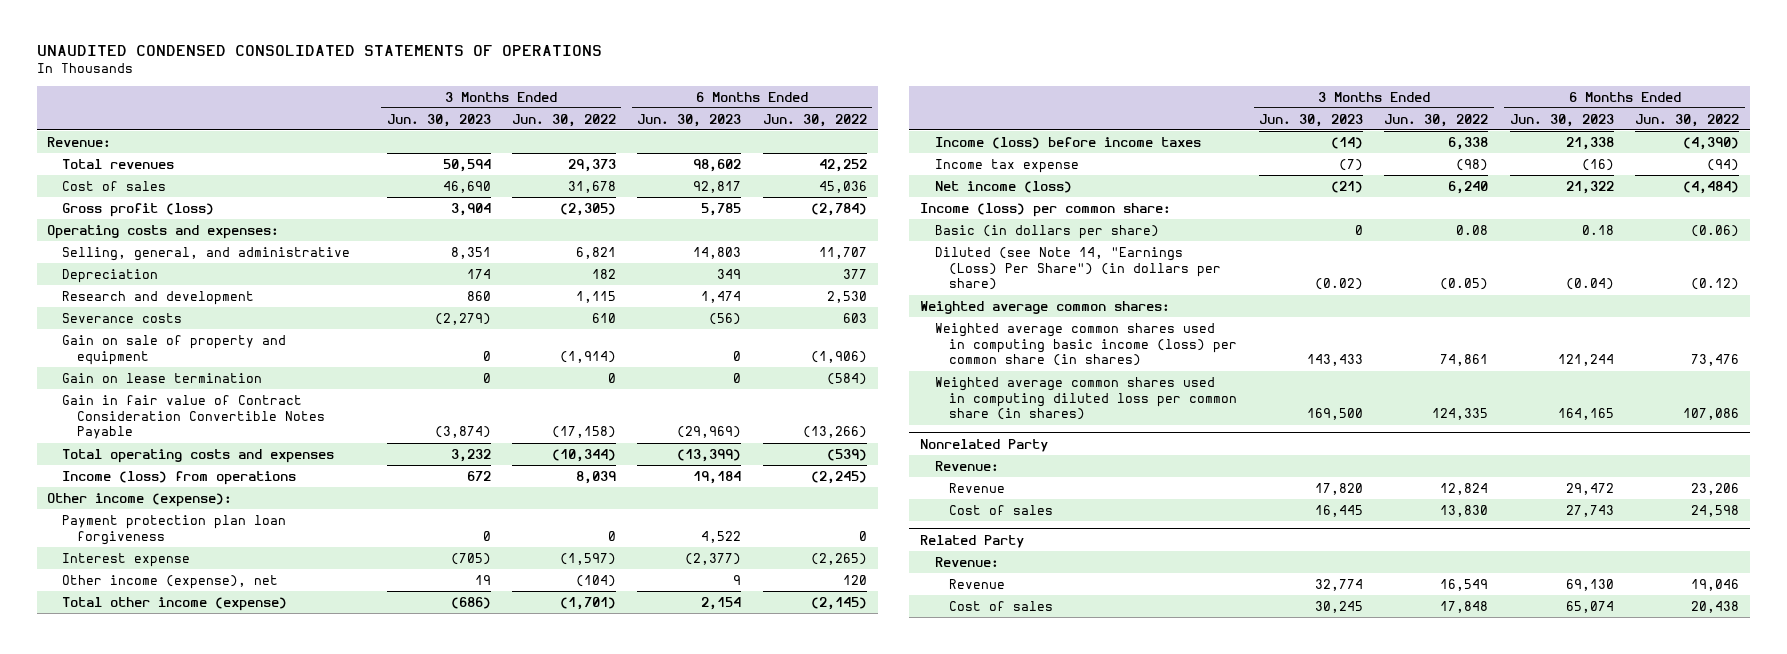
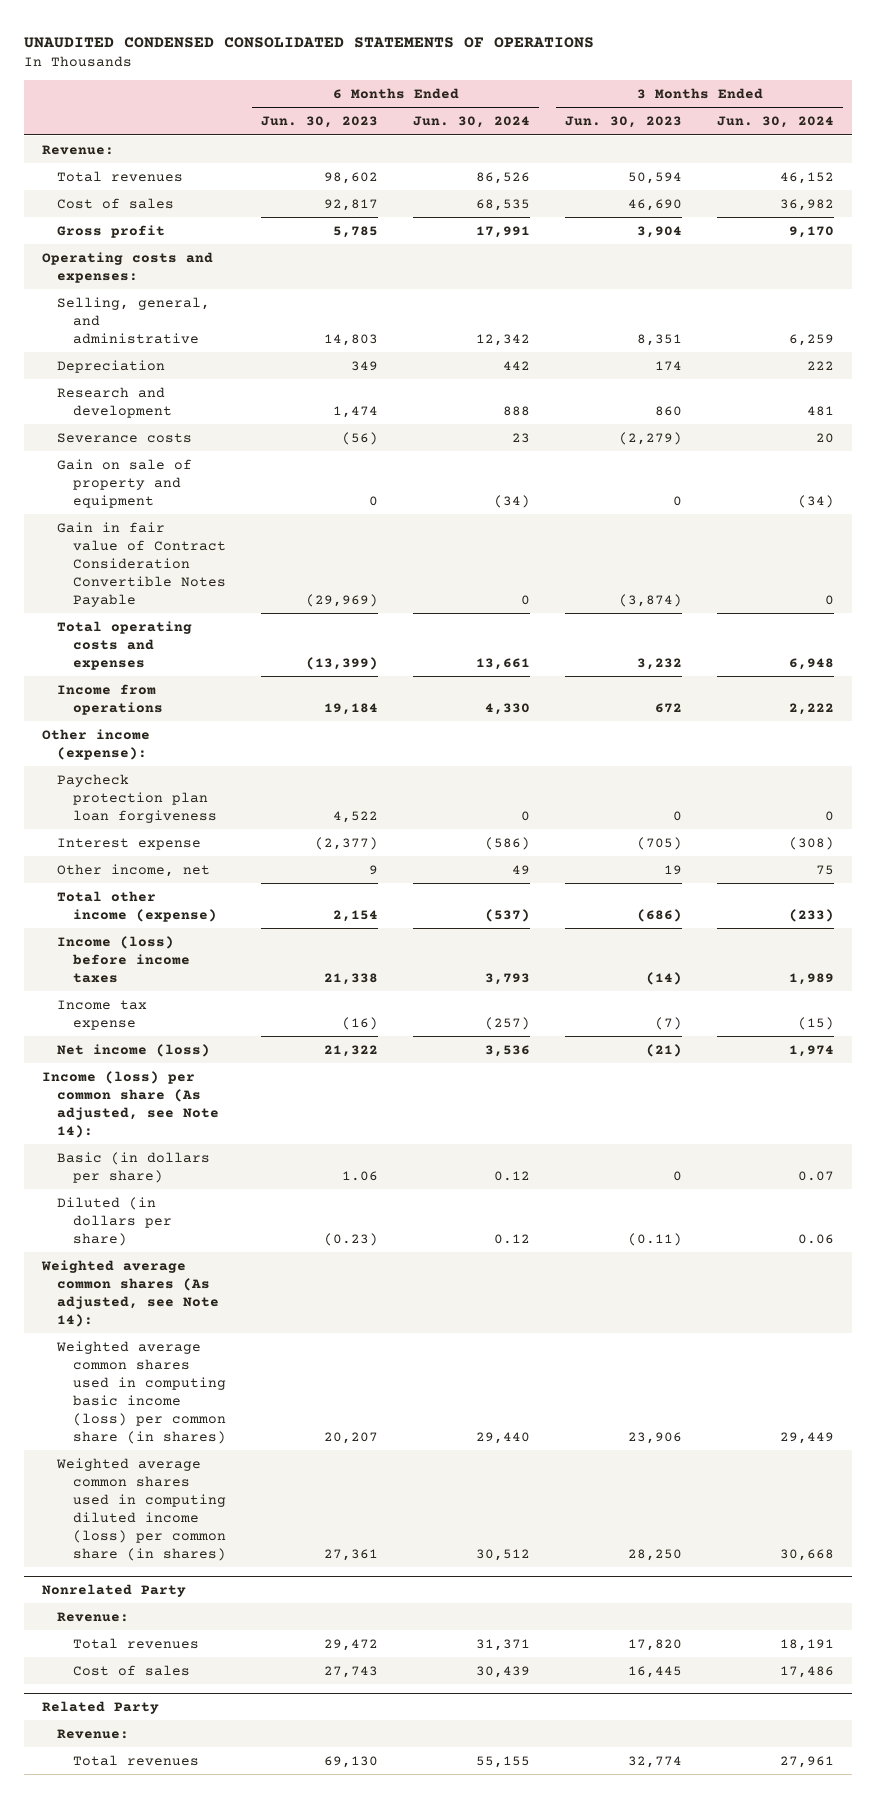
[512,113,617,127] Jun. 30, 2022 -> none
[762,113,867,127] Jun. 30, 2022 -> none
none -> [413,116,531,129] Jun. 30, 2024
none -> [717,116,835,129] Jun. 30, 2024
[62,202,215,217] Gross profit (loss) -> [57,224,166,238] Gross profit
[62,372,263,383] Gain on lease termination -> none
[62,470,297,485] Income (loss) from operations -> [57,683,164,715] Income from operations
[62,514,287,545] Payment protection plan loan forgiveness -> [57,773,218,823] Paycheck protection plan loan forgiveness
[62,574,279,589] Other income (expense), net -> [57,863,211,877] Other income, net
[919,202,1171,217] Income (loss) per common share: -> [41,1070,220,1138] Income (loss) per common share (As adjusted, see Note 14):
[1581,224,1614,235] 0.18 -> [342,1170,379,1181] 1.06
[934,246,1222,291] Diluted (see Note 14, "Earnings (Loss) Per Share") (in dollars per share) -> [57,1196,173,1246] Diluted (in dollars per share)
[1314,278,1363,291] (0.02) -> [628,1232,683,1246] (0.11)
[1565,278,1614,291] (0.04) -> [324,1232,379,1246] (0.23)
[919,300,1170,314] Weighted average common shares: -> [40,1259,220,1327] Weighted average common shares (As adjusted, see Note 14):
[1306,354,1363,367] 143,433 -> [628,1431,683,1444] 23,906
[1557,354,1614,367] 121,244 -> [324,1431,379,1444] 20,207
[934,376,1238,421] Weighted average common shares used in computing diluted loss per common share (in shares) -> [56,1457,227,1561] Weighted average common shares used in computing diluted income (loss) per common share (in shares)
[1306,408,1363,421] 169,500 -> [628,1548,683,1561] 28,250
[1557,408,1614,421] 164,165 -> [324,1548,379,1561] 27,361
[949,482,1006,493] Revenue -> [73,1637,200,1649] Total revenues
[949,600,1054,611] Cost of sales -> none
[949,578,1006,589] Revenue -> [73,1754,200,1766] Total revenues

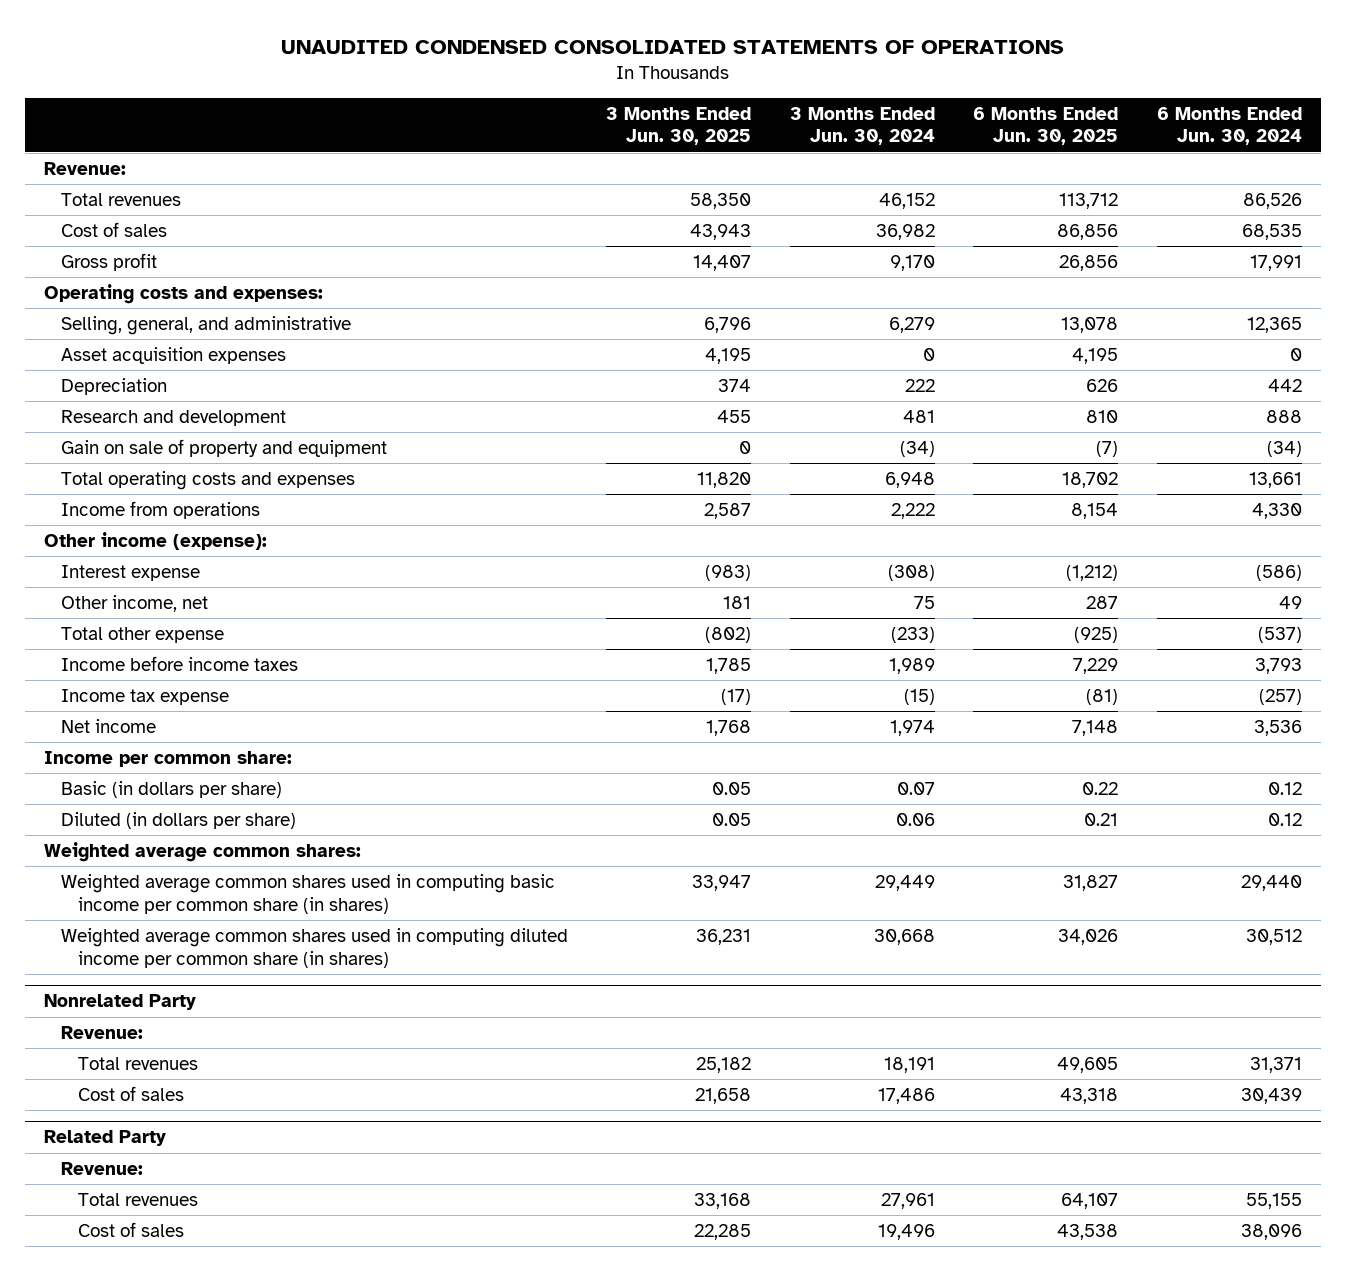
[261,116,379,129] Jun. 30, 2023 -> none
[565,116,683,129] Jun. 30, 2023 -> none
none -> [606,106,752,146] 3 Months Ended Jun. 30, 2025
none -> [973,106,1119,146] 6 Months Ended Jun. 30, 2025
[476,333,531,346] 12,342 -> [1246,316,1302,333] 12,365
[789,333,835,346] 6,259 -> [888,316,935,333] 6,279
none -> [60,346,286,364] Asset acquisition expenses
[57,432,193,443] Severance costs -> none
[57,521,227,607] Gain in fair value of Contract Consideration Convertible Notes Payable -> none
[57,773,218,823] Paycheck protection plan loan forgiveness -> none
[57,890,218,922] Total other income (expense) -> [60,626,224,643] Total other expense
[57,935,191,983] Income (loss) before income taxes -> [60,655,298,671] Income before income taxes
[57,1043,211,1057] Net income (loss) -> [60,718,156,733] Net income
[41,1070,220,1138] Income (loss) per common share (As adjusted, see Note 14): -> [44,750,293,767] Income per common share:
[40,1259,220,1327] Weighted average common shares (As adjusted, see Note 14): -> [44,841,362,862] Weighted average common shares:
[56,1340,227,1444] Weighted average common shares used in computing basic income (loss) per common share (in shares) -> [60,873,555,914] Weighted average common shares used in computing basic income per common share (in shares)
[56,1457,227,1561] Weighted average common shares used in computing diluted income (loss) per common share (in shares) -> [60,927,568,968] Weighted average common shares used in computing diluted income per common share (in shares)
none -> [77,1221,184,1237] Cost of sales

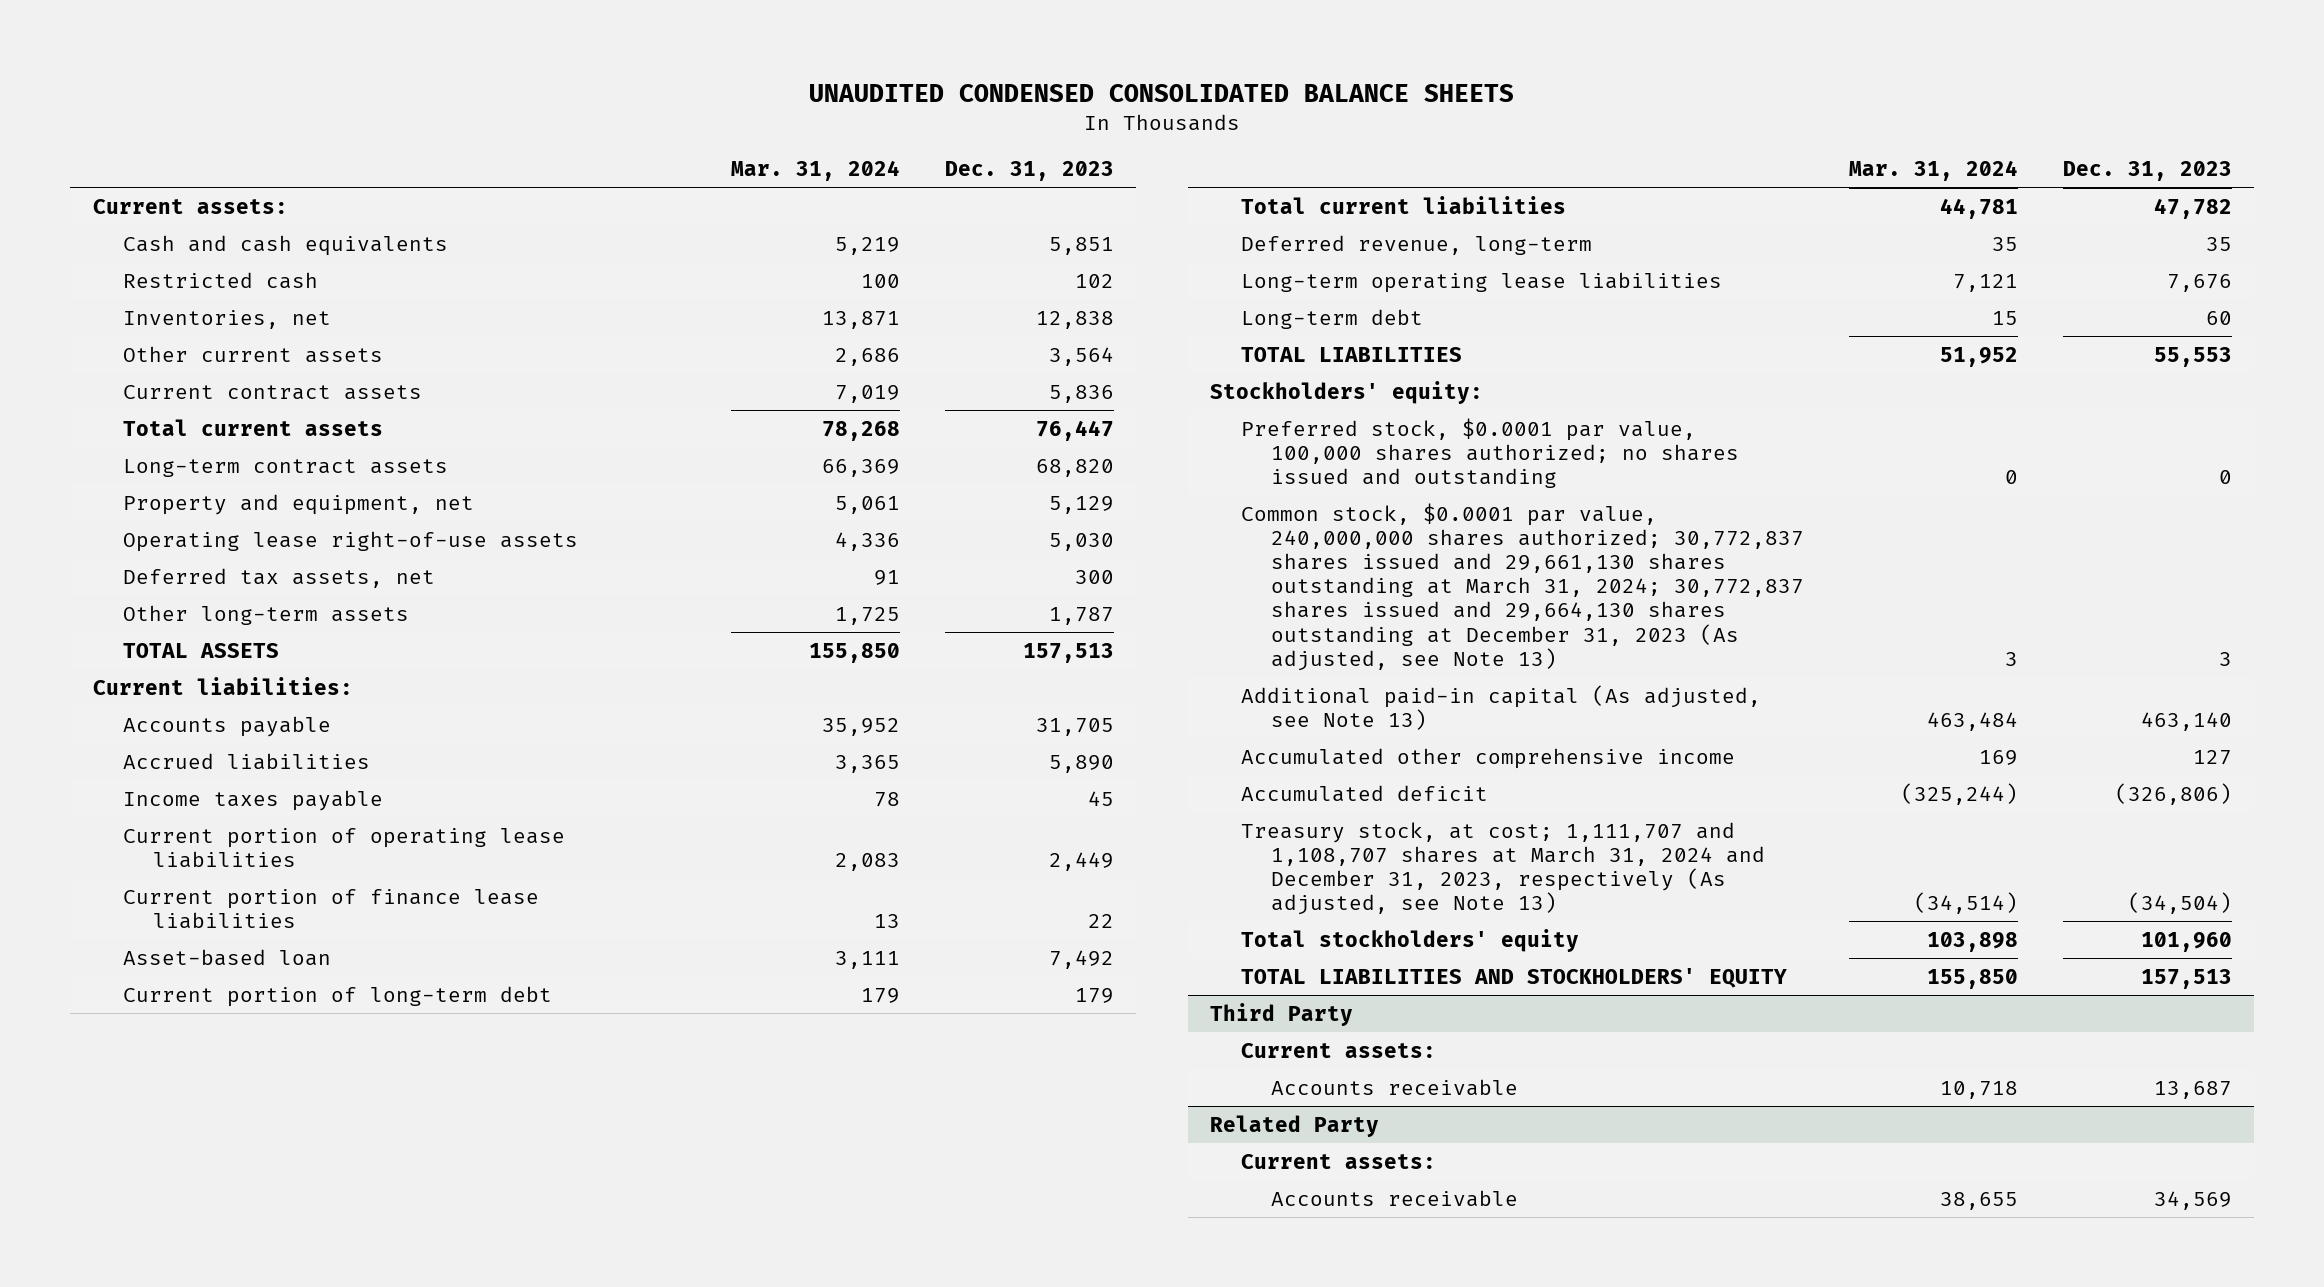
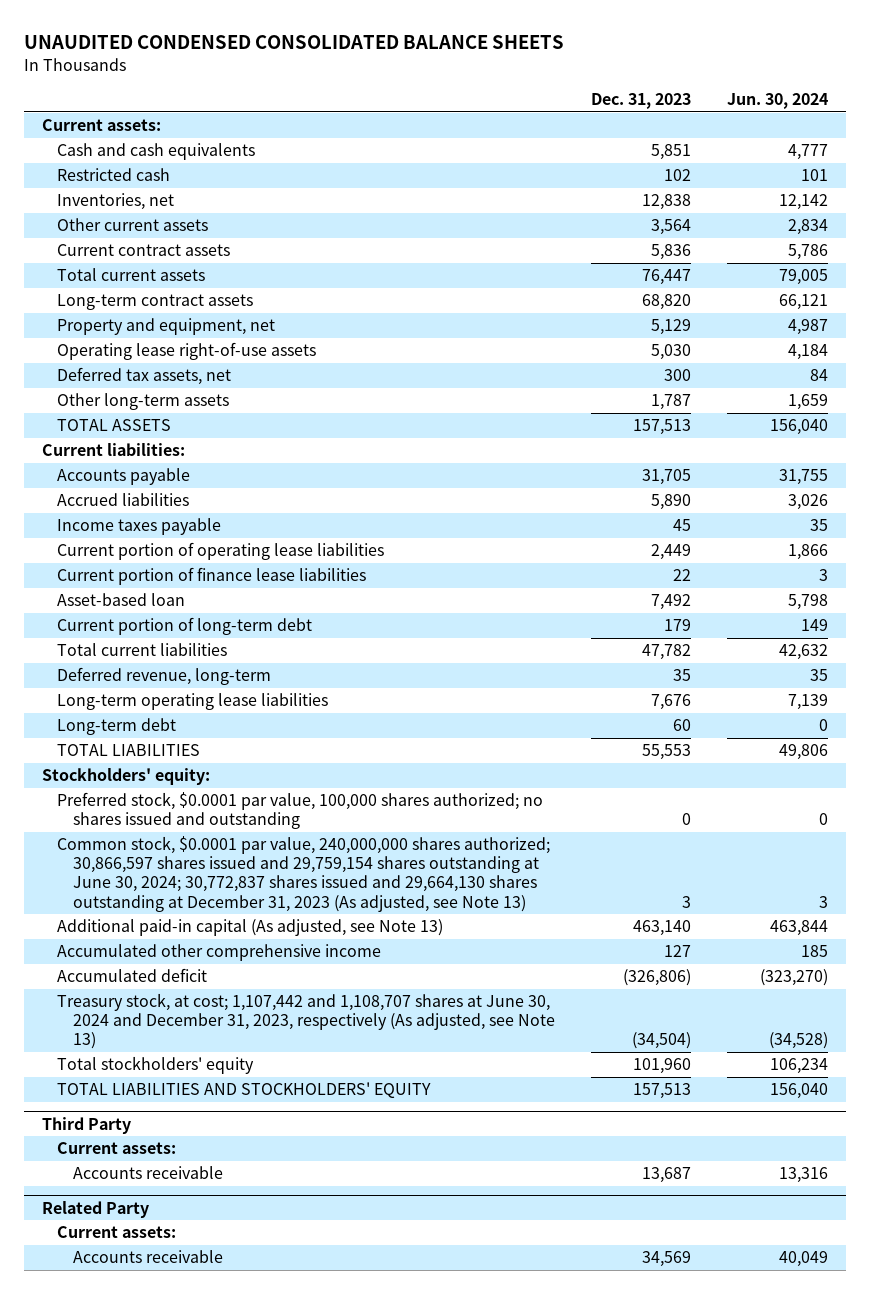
[731,160,901,182] Mar. 31, 2024 -> none
none -> [726,93,828,110] Jun. 30, 2024
[1240,502,1805,671] Common stock, $0.0001 par value, 240,000,000 shares authorized; 30,772,837 shares issued and 29,661,130 shares outstanding at March 31, 2024; 30,772,837 shares issued and 29,664,130 shares outstanding at December 31, 2023 (As adjusted, see Note 13) -> [57,836,551,912] Common stock, $0.0001 par value, 240,000,000 shares authorized; 30,866,597 shares issued and 29,759,154 shares outstanding at June 30, 2024; 30,772,837 shares issued and 29,664,130 shares outstanding at December 31, 2023 (As adjusted, see Note 13)
[1240,821,1766,916] Treasury stock, at cost; 1,111,707 and 1,108,707 shares at March 31, 2024 and December 31, 2023, respectively (As adjusted, see Note 13) -> [57,993,556,1050] Treasury stock, at cost; 1,107,442 and 1,108,707 shares at June 30, 2024 and December 31, 2023, respectively (As adjusted, see Note 13)

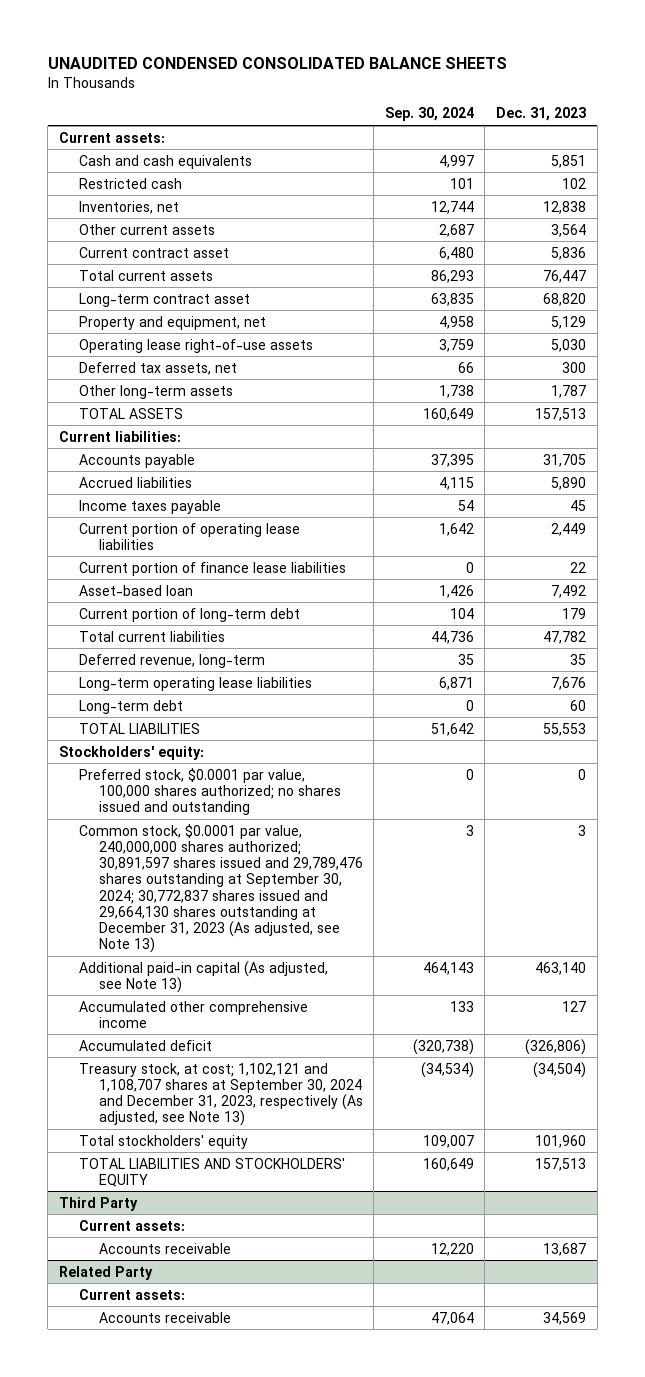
[726,93,828,110] Jun. 30, 2024 -> none
none -> [384,107,474,122] Sep. 30, 2024
[57,244,231,257] Current contract assets -> [78,246,229,258] Current contract asset
[57,294,254,311] Long-term contract assets -> [78,292,250,307] Long-term contract asset
[57,836,551,912] Common stock, $0.0001 par value, 240,000,000 shares authorized; 30,866,597 shares issued and 29,759,154 shares outstanding at June 30, 2024; 30,772,837 shares issued and 29,664,130 shares outstanding at December 31, 2023 (As adjusted, see Note 13) -> [78,823,363,954] Common stock, $0.0001 par value, 240,000,000 shares authorized; 30,891,597 shares issued and 29,789,476 shares outstanding at September 30, 2024; 30,772,837 shares issued and 29,664,130 shares outstanding at December 31, 2023 (As adjusted, see Note 13)
[57,993,556,1050] Treasury stock, at cost; 1,107,442 and 1,108,707 shares at June 30, 2024 and December 31, 2023, respectively (As adjusted, see Note 13) -> [78,1062,363,1127] Treasury stock, at cost; 1,102,121 and 1,108,707 shares at September 30, 2024 and December 31, 2023, respectively (As adjusted, see Note 13)

